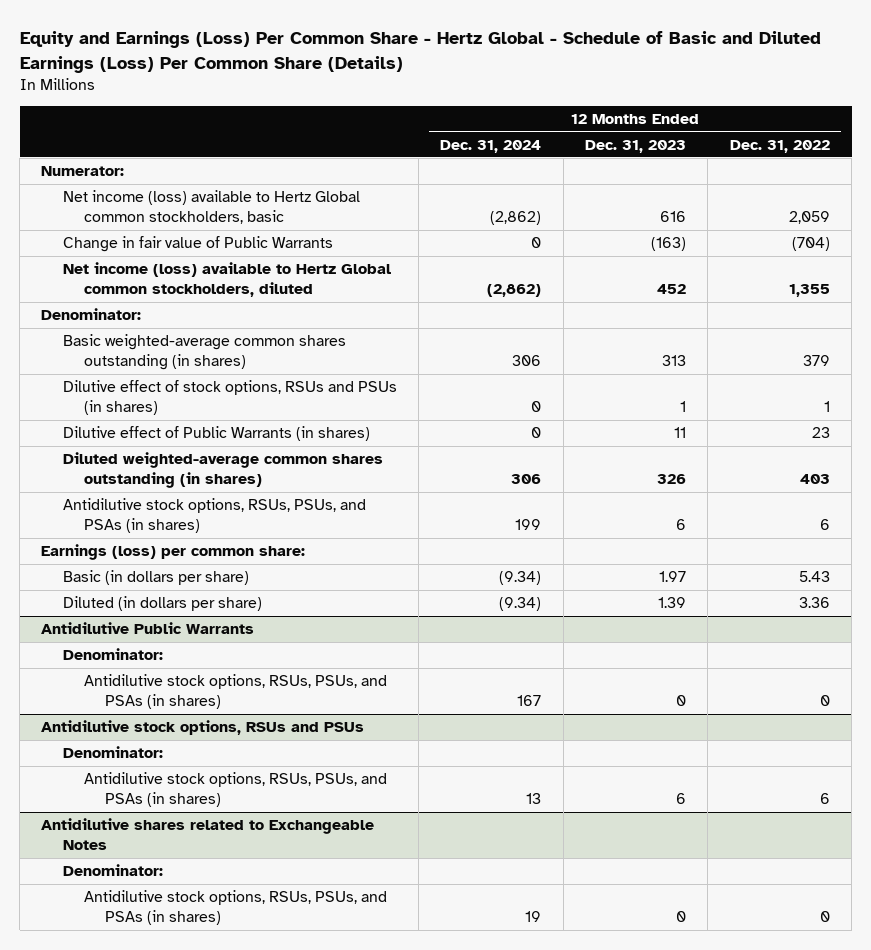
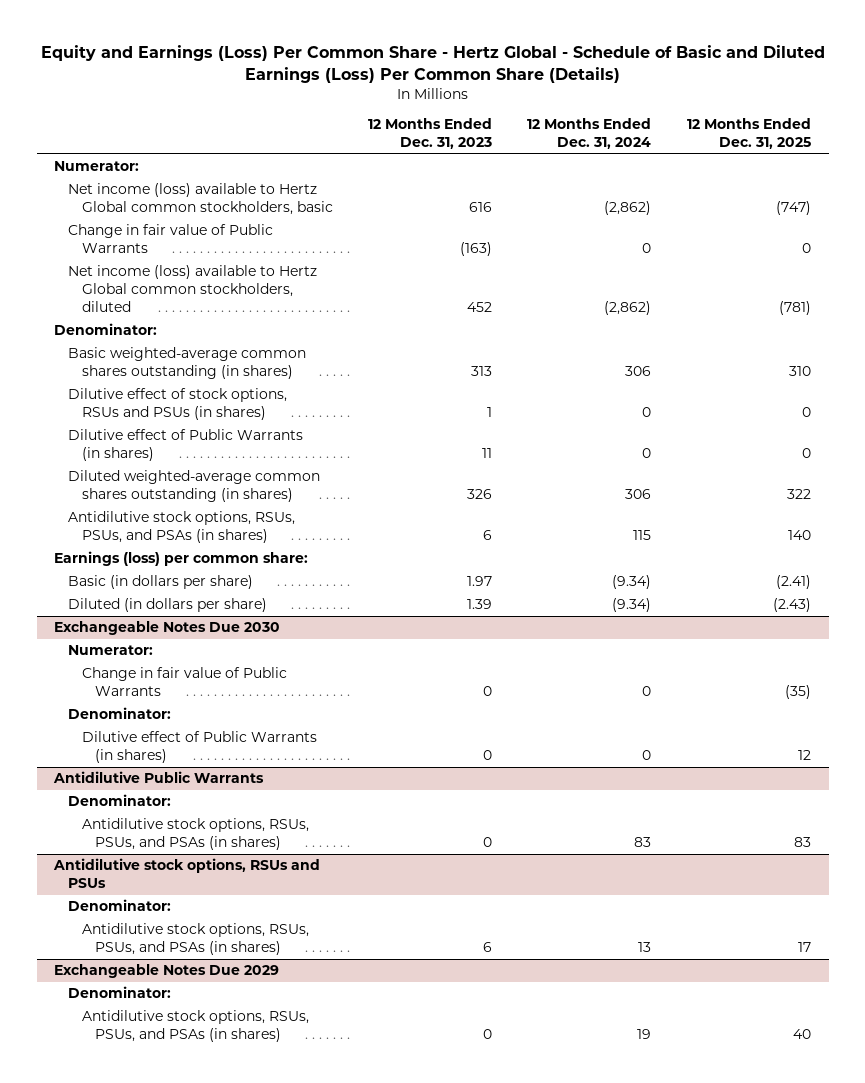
[729,139,830,153] Dec. 31, 2022 -> none
none -> [686,118,811,150] 12 Months Ended Dec. 31, 2025
[515,519,542,531] 199 -> [633,530,652,541] 115
none -> [54,621,281,636] Exchangeable Notes Due 2030
none -> [67,645,153,656] Numerator:
none -> [81,667,287,697] Change in fair value of Public Warrants
none -> [67,707,171,720] Denominator:
none -> [81,731,317,764] Dilutive effect of Public Warrants (in shares)
[517,695,542,707] 167 -> [634,837,652,848] 83
[41,818,375,851] Antidilutive shares related to Exchangeable Notes -> none
none -> [54,964,280,979] Exchangeable Notes Due 2029

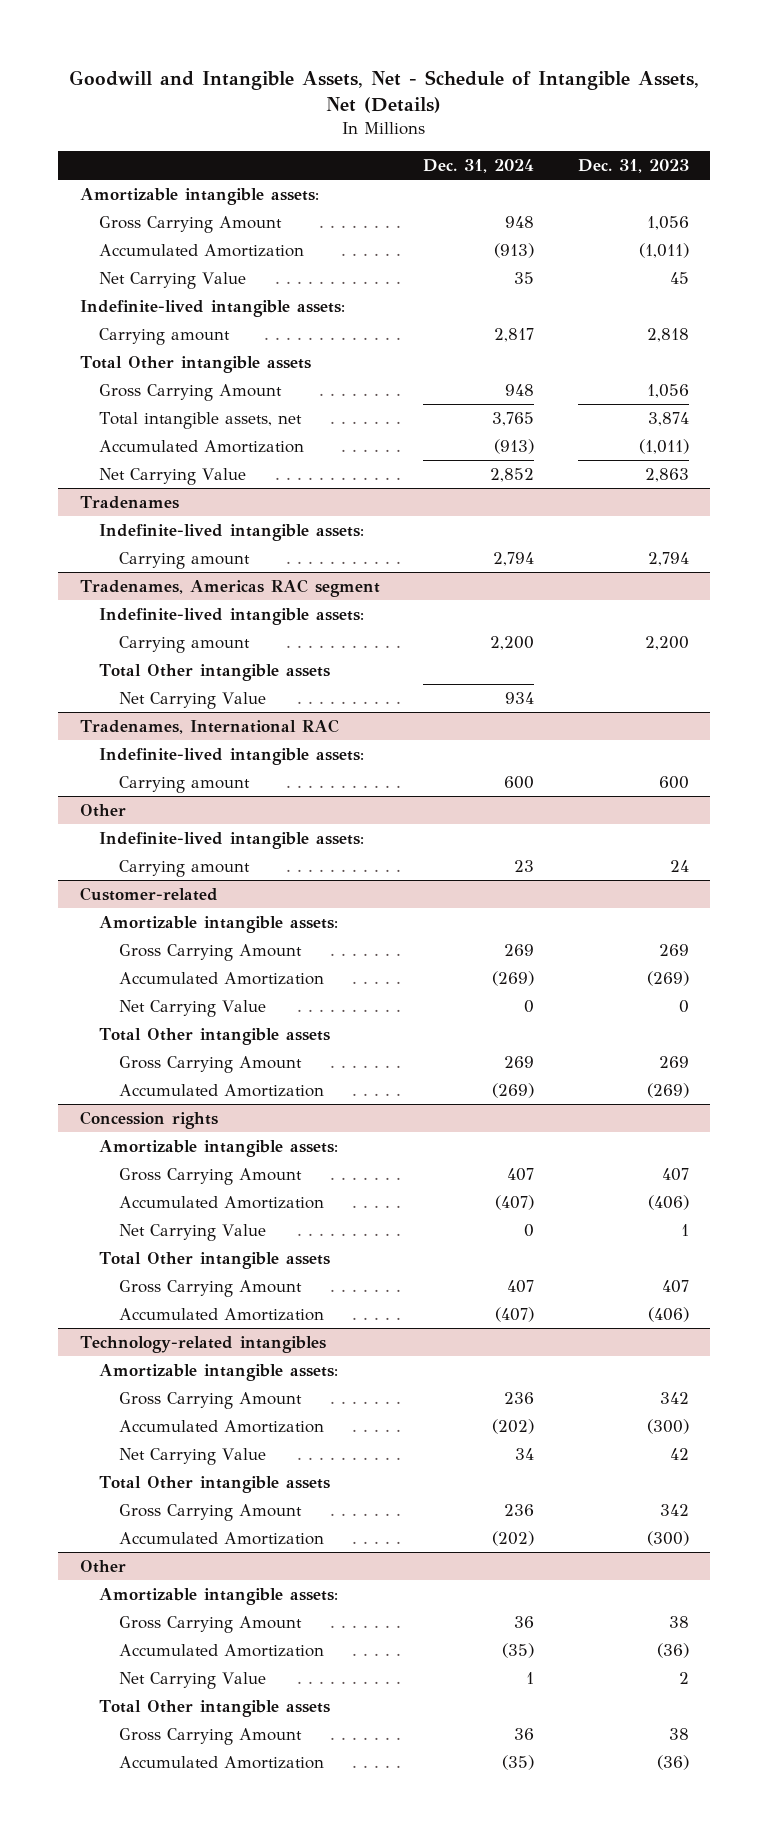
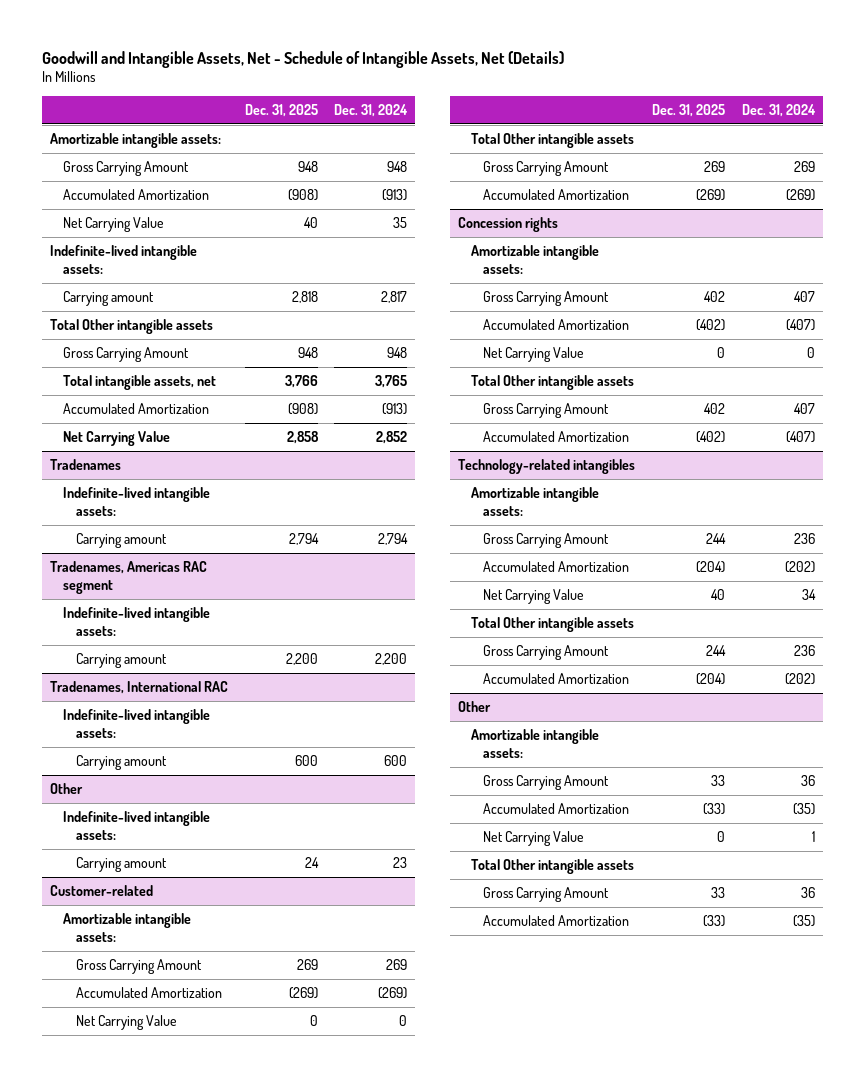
[577,159,689,174] Dec. 31, 2023 -> none
none -> [244,104,318,118] Dec. 31, 2025
[99,663,331,681] Total Other intangible assets -> none
[118,691,266,709] Net Carrying Value -> none

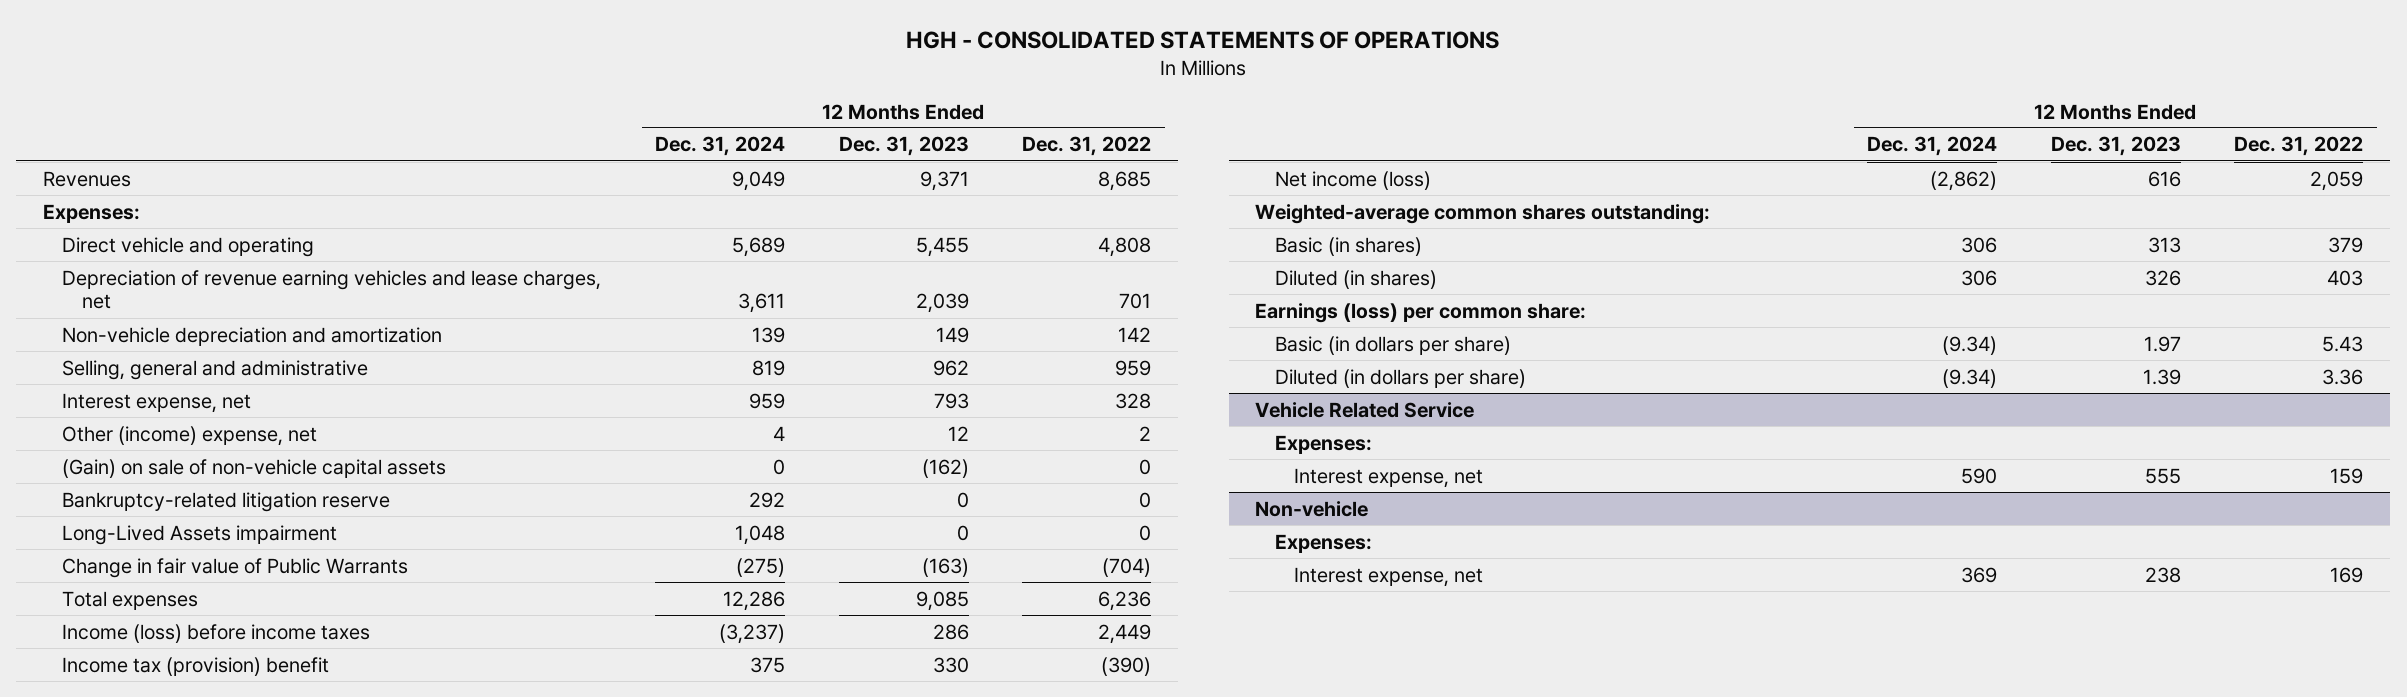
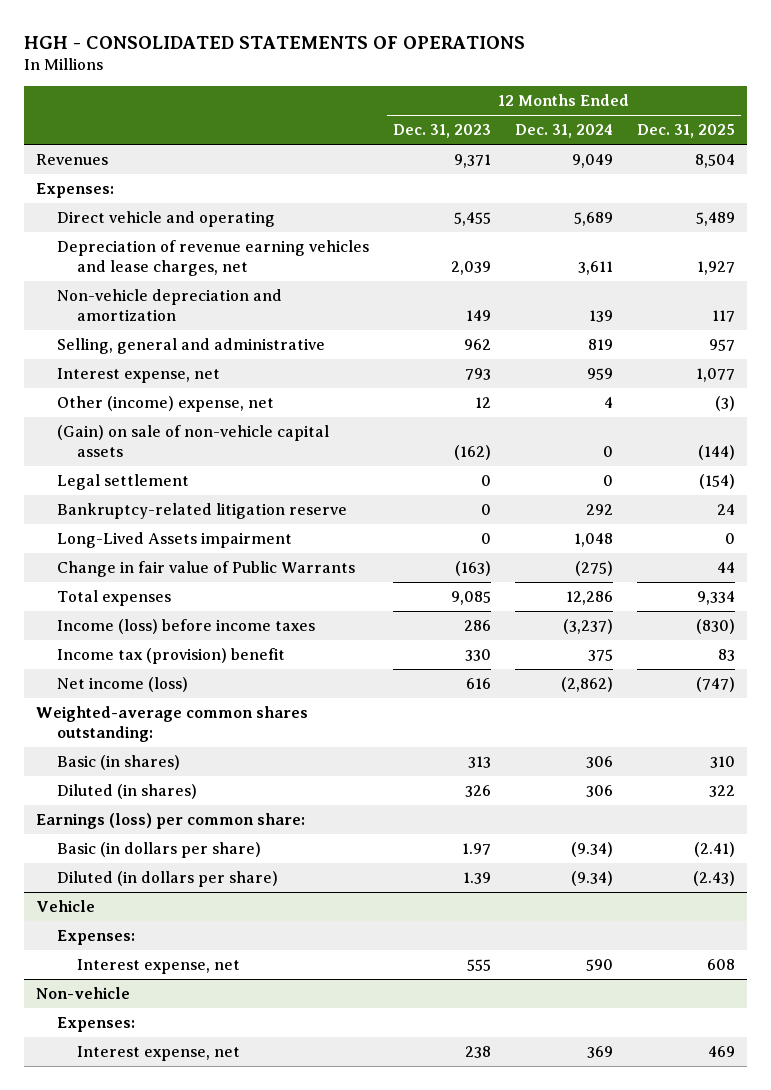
[1022,136,1152,157] Dec. 31, 2022 -> none
none -> [636,124,735,139] Dec. 31, 2025
none -> [56,473,189,490] Legal settlement
[1255,401,1475,418] Vehicle Related Service -> [36,899,96,912] Vehicle

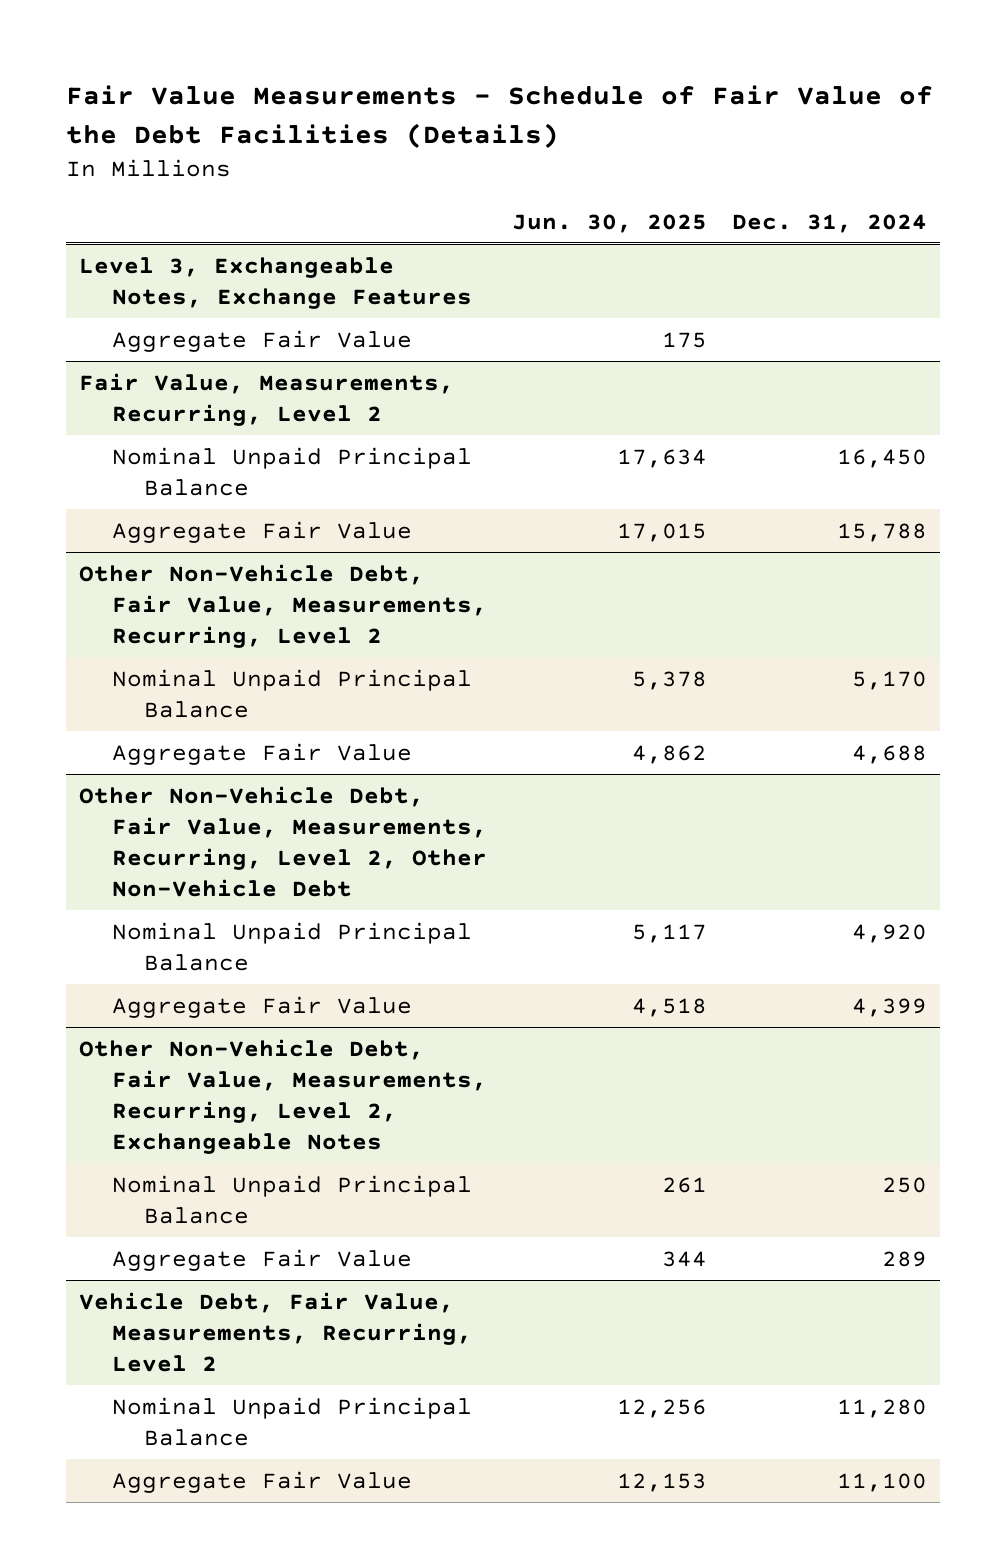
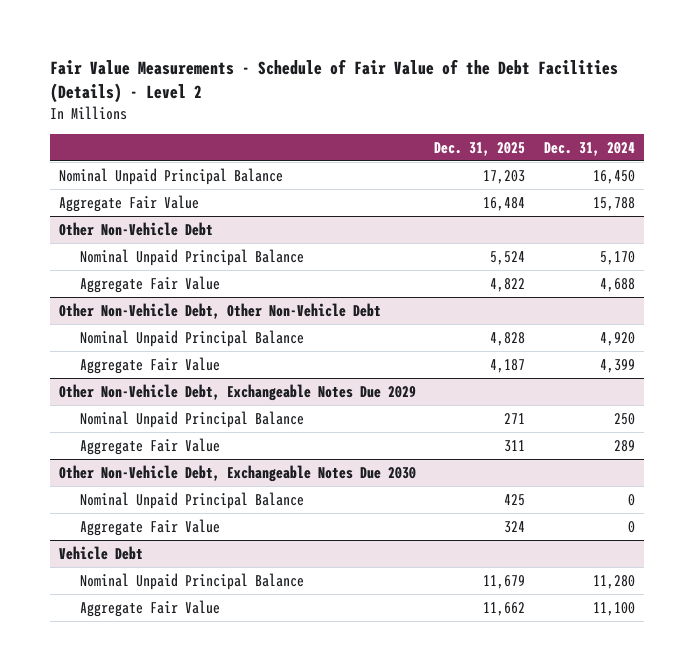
[66,85,934,148] Fair Value Measurements - Schedule of Fair Value of the Debt Facilities (Details) -> [50,58,619,103] Fair Value Measurements - Schedule of Fair Value of the Debt Facilities (Details) - Level 2
[511,213,707,233] Jun. 30, 2025 -> none
none -> [434,141,526,156] Dec. 31, 2025
[79,256,472,309] Level 3, Exchangeable Notes, Exchange Features -> none
[111,329,412,352] Aggregate Fair Value -> none
[79,372,455,426] Fair Value, Measurements, Recurring, Level 2 -> none
[79,563,487,648] Other Non-Vehicle Debt, Fair Value, Measurements, Recurring, Level 2 -> none
none -> [59,221,214,236] Other Non-Vehicle Debt
[79,785,487,897] Other Non-Vehicle Debt, Fair Value, Measurements, Recurring, Level 2, Other Non-Vehicle Debt -> none
none -> [59,302,382,319] Other Non-Vehicle Debt, Other Non-Vehicle Debt
[79,1038,487,1154] Other Non-Vehicle Debt, Fair Value, Measurements, Recurring, Level 2, Exchangeable Notes -> none
none -> [59,383,417,401] Other Non-Vehicle Debt, Exchangeable Notes Due 2029
[79,1291,472,1372] Vehicle Debt, Fair Value, Measurements, Recurring, Level 2 -> none
none -> [59,464,417,482] Other Non-Vehicle Debt, Exchangeable Notes Due 2030
none -> [79,491,304,509] Nominal Unpaid Principal Balance
none -> [79,518,220,536] Aggregate Fair Value
none -> [59,545,144,560] Vehicle Debt

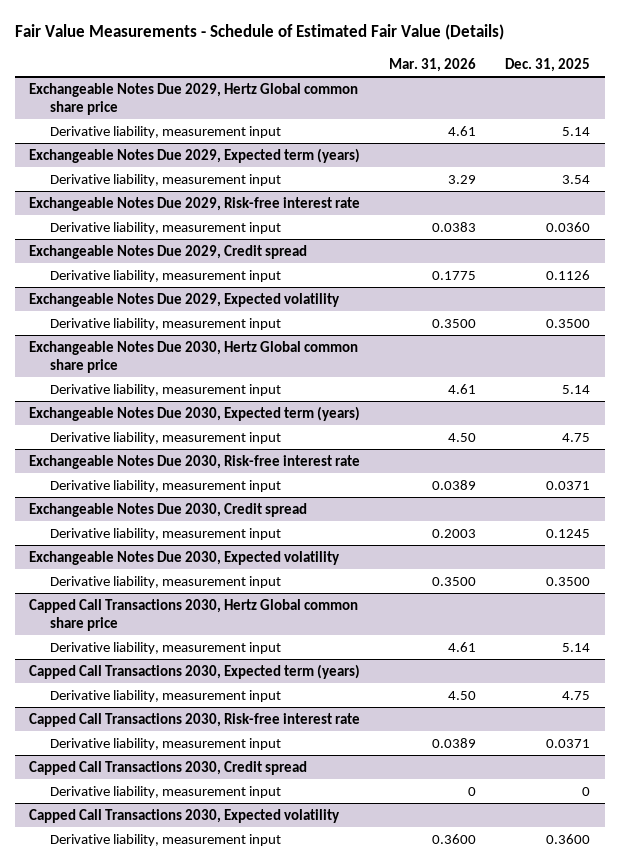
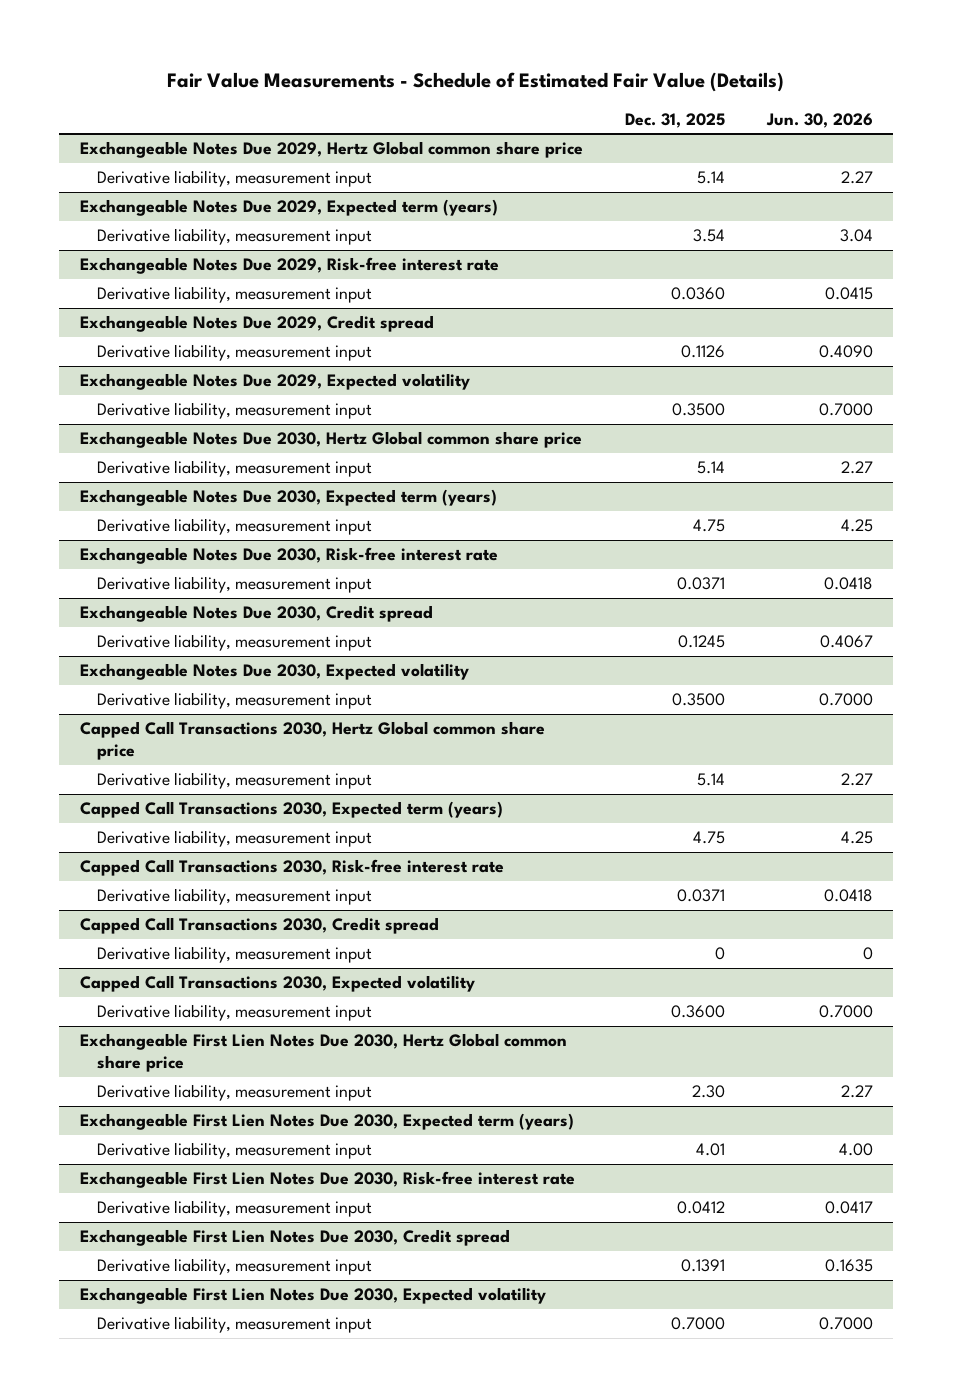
[389,57,477,72] Mar. 31, 2026 -> none
none -> [765,112,873,128] Jun. 30, 2026
none -> [80,1033,568,1073] Exchangeable First Lien Notes Due 2030, Hertz Global common share price
none -> [97,1084,373,1102] Derivative liability, measurement input
none -> [80,1113,575,1131] Exchangeable First Lien Notes Due 2030, Expected term (years)
none -> [97,1142,373,1160] Derivative liability, measurement input
none -> [80,1171,576,1189] Exchangeable First Lien Notes Due 2030, Risk-free interest rate
none -> [97,1200,373,1218] Derivative liability, measurement input
none -> [80,1229,511,1247] Exchangeable First Lien Notes Due 2030, Credit spread
none -> [97,1258,373,1276] Derivative liability, measurement input
none -> [80,1287,547,1305] Exchangeable First Lien Notes Due 2030, Expected volatility
none -> [97,1316,373,1334] Derivative liability, measurement input

